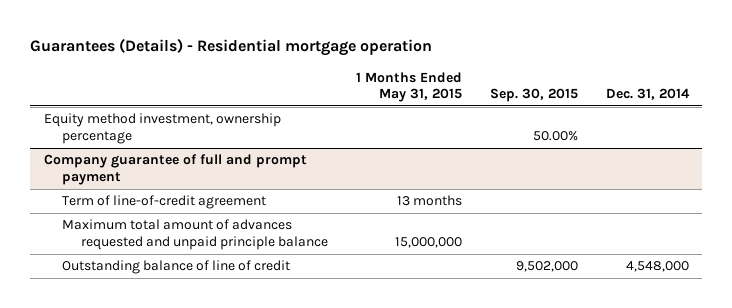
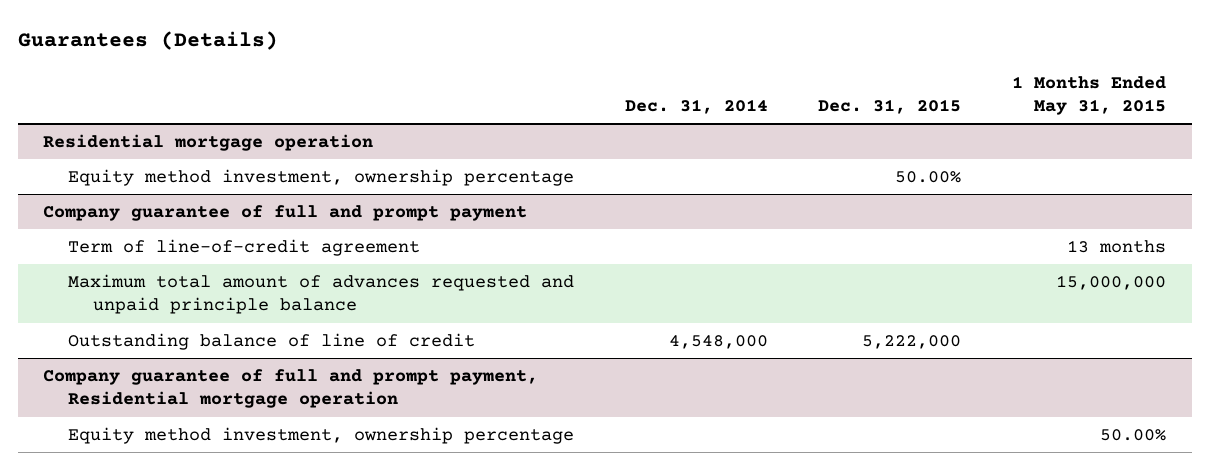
[29,38,432,57] Guarantees (Details) - Residential mortgage operation -> [17,31,278,51] Guarantees (Details)
[489,88,578,103] Sep. 30, 2015 -> none
none -> [818,99,962,115] Dec. 31, 2015
[43,113,281,144] Equity method investment, ownership percentage -> none
none -> [42,134,373,152] Residential mortgage operation
none -> [67,169,574,187] Equity method investment, ownership percentage
none -> [42,369,538,409] Company guarantee of full and prompt payment, Residential mortgage operation
none -> [67,427,574,445] Equity method investment, ownership percentage

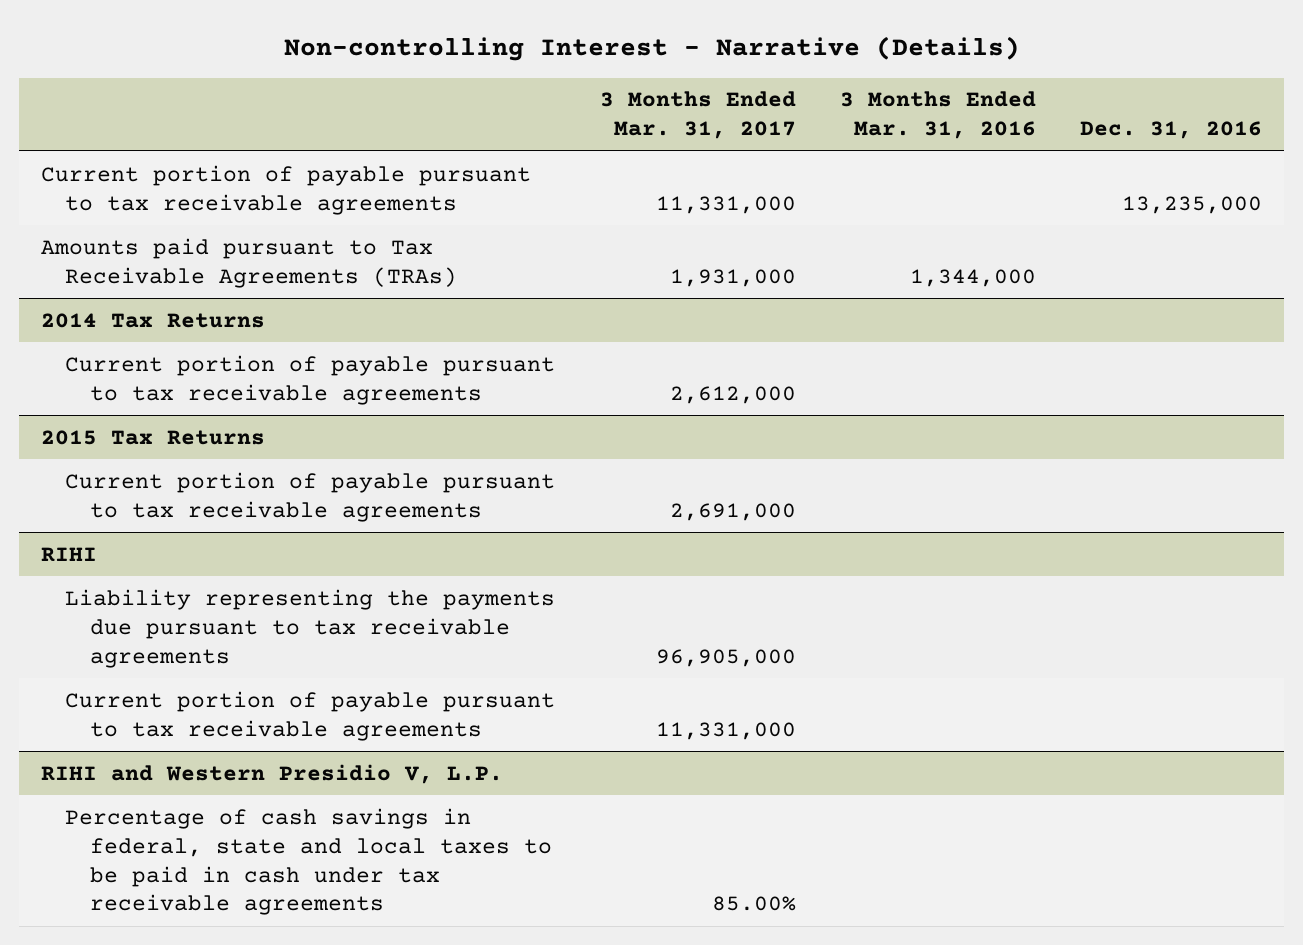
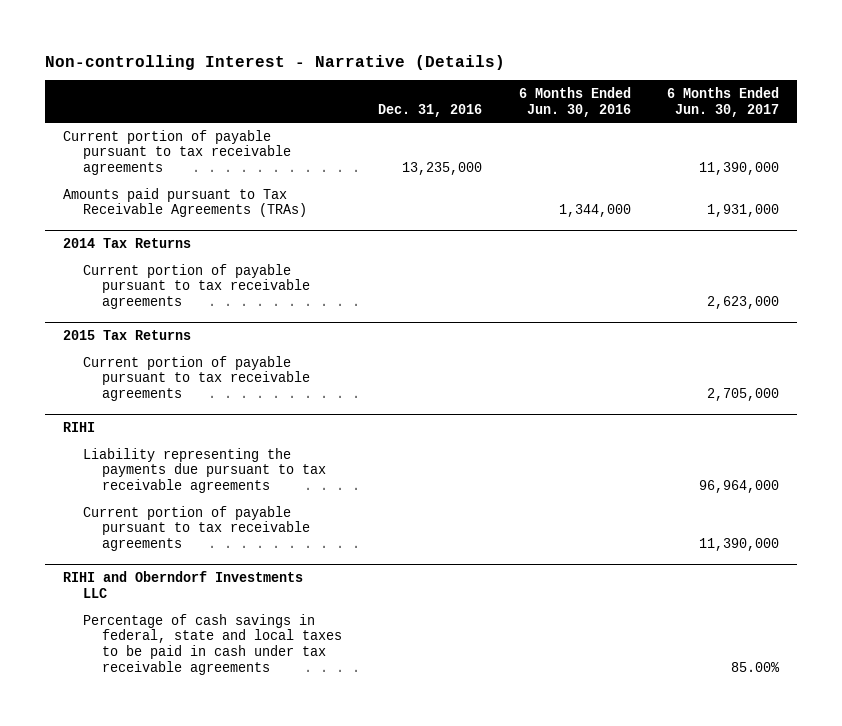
[599,91,796,140] 3 Months Ended Mar. 31, 2017 -> none
[839,91,1036,140] 3 Months Ended Mar. 31, 2016 -> none
none -> [518,86,631,117] 6 Months Ended Jun. 30, 2016
none -> [666,86,779,117] 6 Months Ended Jun. 30, 2017
[40,763,503,784] RIHI and Western Presidio V, L.P. -> [63,571,304,599] RIHI and Oberndorf Investments LLC

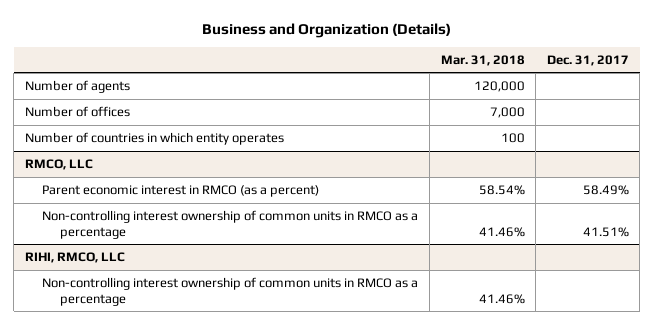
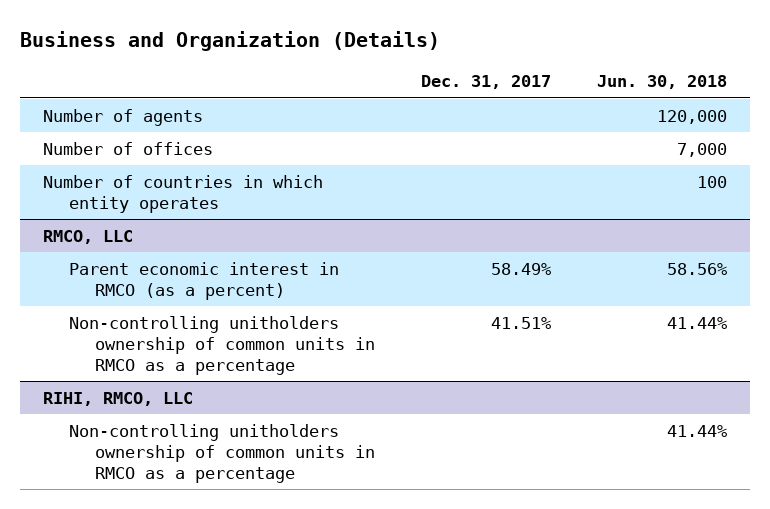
[440,54,525,66] Mar. 31, 2018 -> none
none -> [596,75,727,90] Jun. 30, 2018
[42,210,419,239] Non-controlling interest ownership of common units in RMCO as a percentage -> [69,315,376,375] Non-controlling unitholders ownership of common units in RMCO as a percentage
[42,277,419,306] Non-controlling interest ownership of common units in RMCO as a percentage -> [69,423,376,483] Non-controlling unitholders ownership of common units in RMCO as a percentage

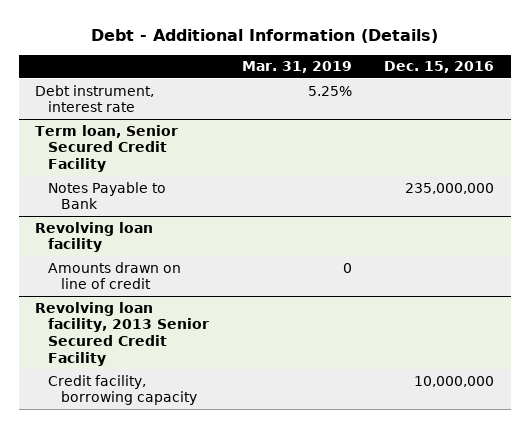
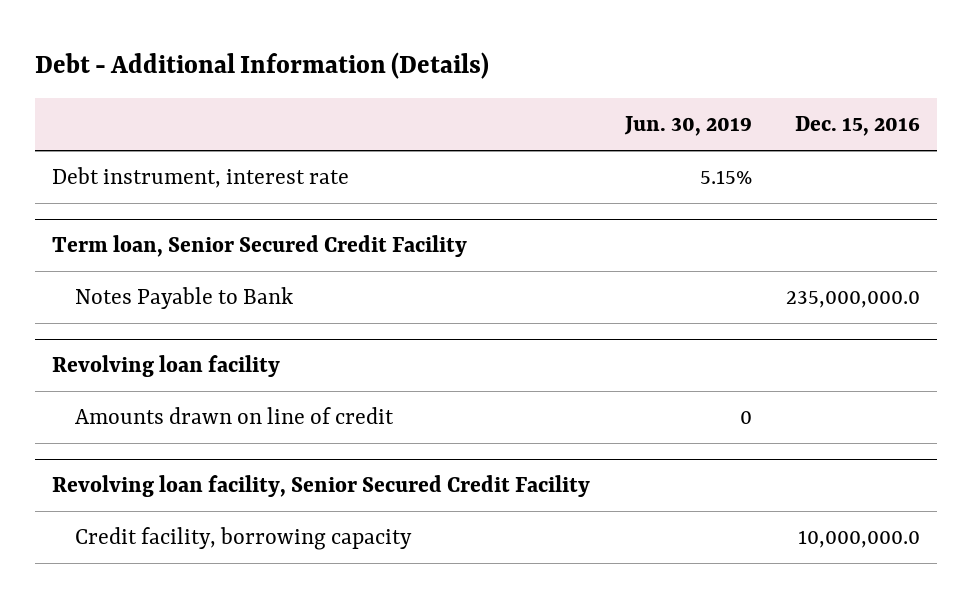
[241,61,352,74] Mar. 31, 2019 -> none
none -> [623,116,752,137] Jun. 30, 2019
[405,182,495,194] 235,000,000 -> [786,291,921,309] 235,000,000.0
[35,301,209,366] Revolving loan facility, 2013 Senior Secured Credit Facility -> [51,475,590,498] Revolving loan facility, Senior Secured Credit Facility
[414,375,495,387] 10,000,000 -> [798,530,921,549] 10,000,000.0

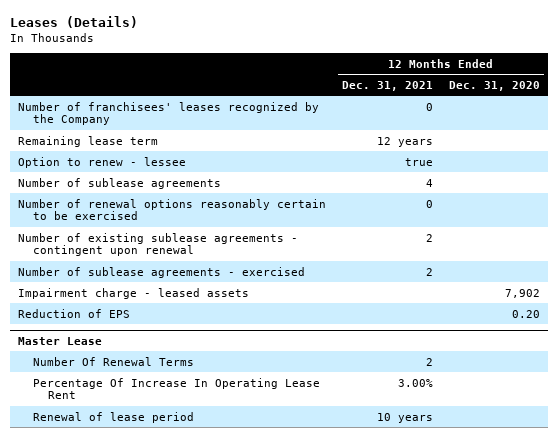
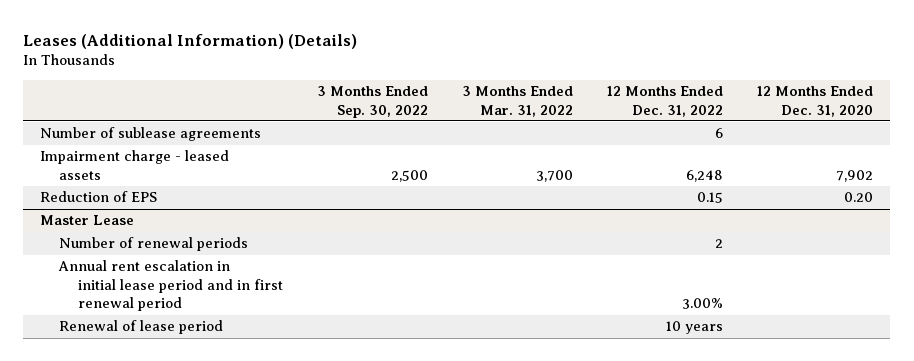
[10,16,139,29] Leases (Details) -> [23,33,358,49] Leases (Additional Information) (Details)
[342,80,434,91] Dec. 31, 2021 -> none
none -> [317,86,429,118] 3 Months Ended Sep. 30, 2022
none -> [462,86,574,117] 3 Months Ended Mar. 31, 2022
none -> [607,86,724,117] 12 Months Ended Dec. 31, 2022
[18,101,320,126] Number of franchisees' leases recognized by the Company -> none
[18,135,159,147] Remaining lease term -> none
[18,156,187,168] Option to renew - lessee -> none
[18,198,327,221] Number of renewal options reasonably certain to be exercised -> none
[18,232,299,257] Number of existing sublease agreements - contingent upon renewal -> none
[18,266,306,278] Number of sublease agreements - exercised -> none
[33,356,195,366] Number Of Renewal Terms -> [59,237,249,252] Number of renewal periods
[33,377,321,400] Percentage Of Increase In Operating Lease Rent -> [58,260,284,312] Annual rent escalation in initial lease period and in first renewal period

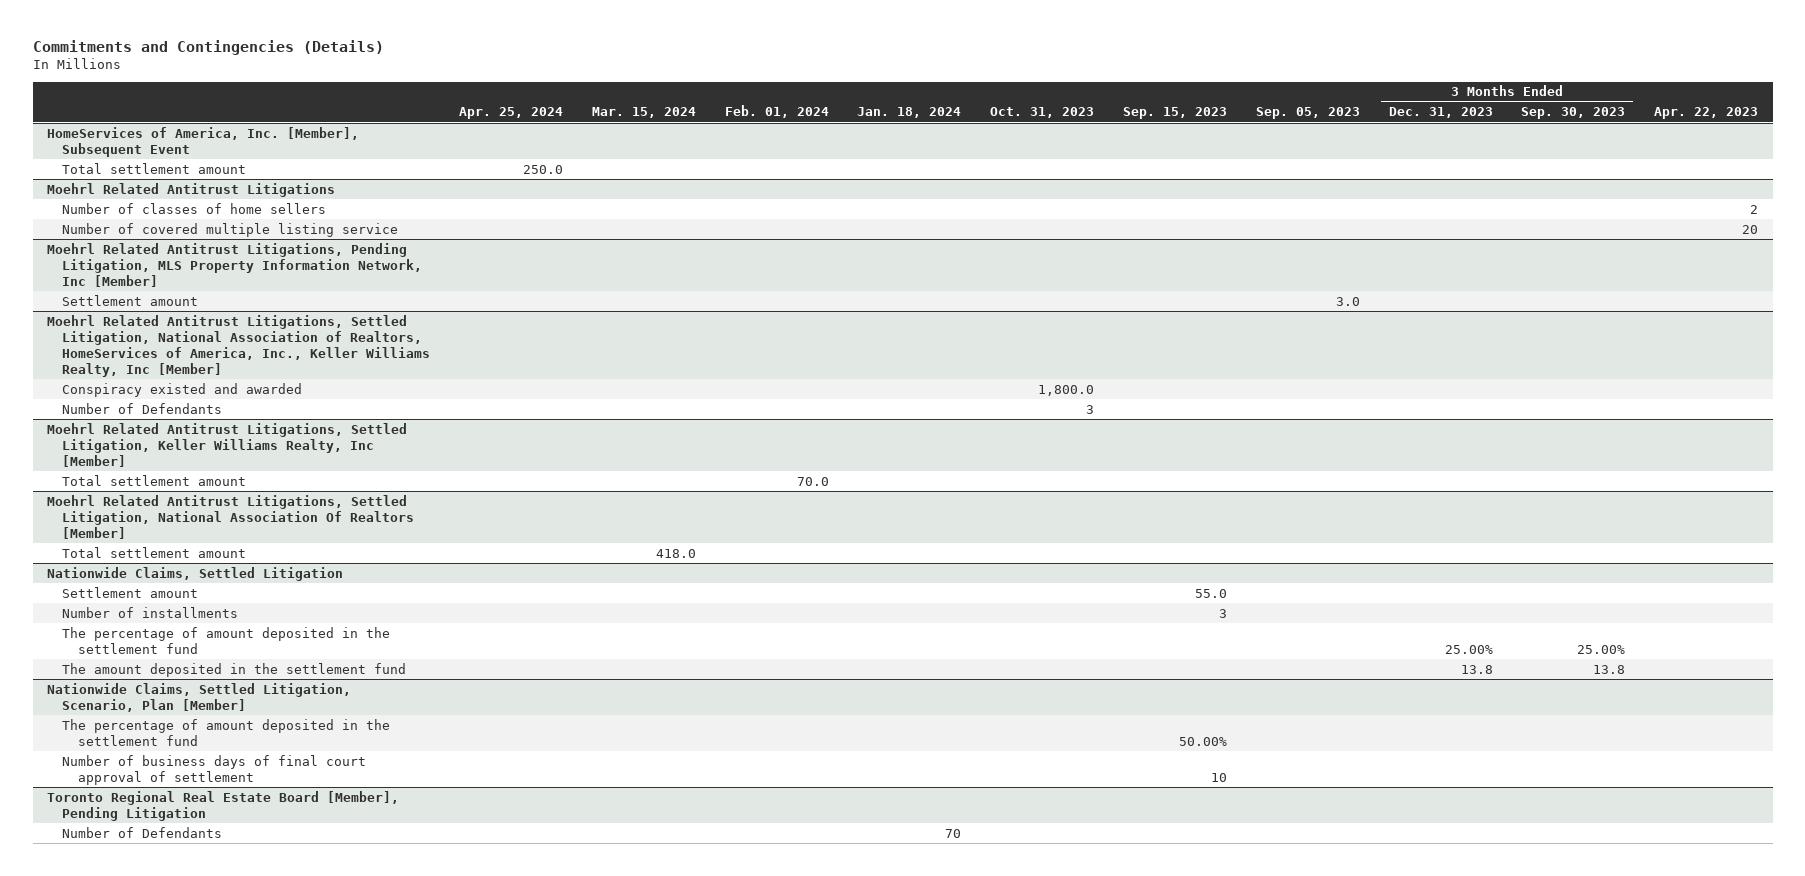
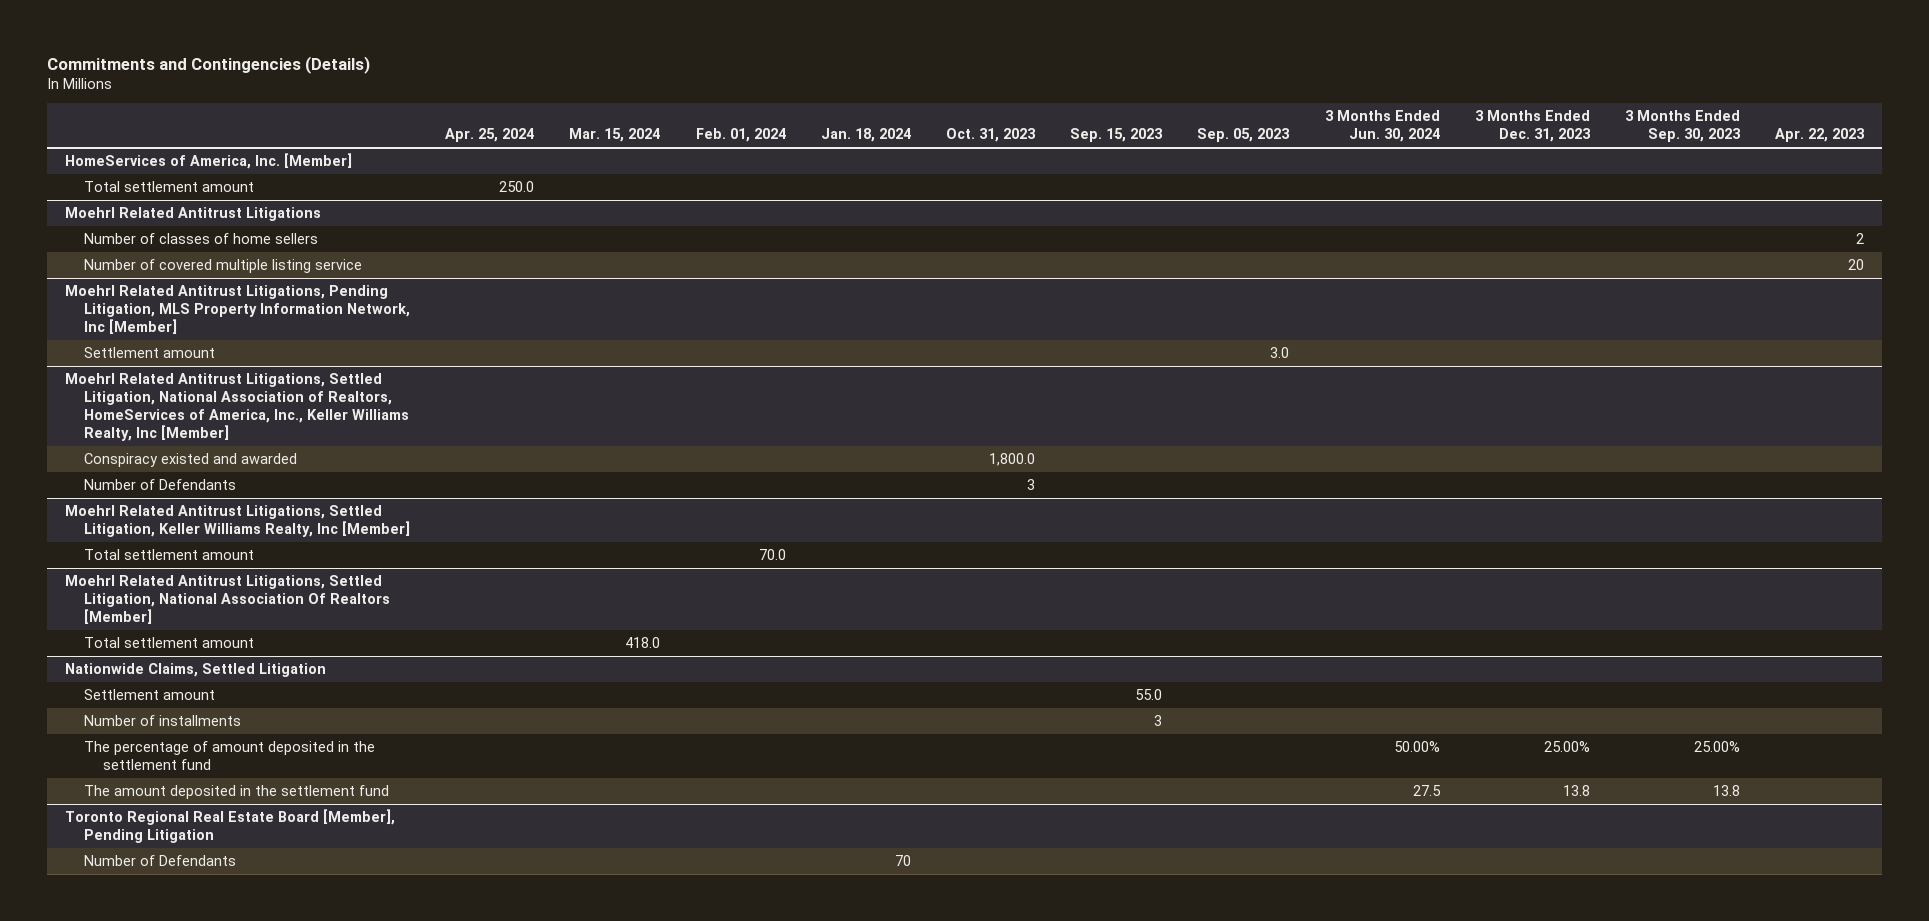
none -> [1324,110,1440,143] 3 Months Ended Jun. 30, 2024
[46,126,359,157] HomeServices of America, Inc. [Member], Subsequent Event -> [64,153,352,170] HomeServices of America, Inc. [Member]
[46,682,351,712] Nationwide Claims, Settled Litigation, Scenario, Plan [Member] -> none
[62,718,391,746] The percentage of amount deposited in the settlement fund -> none
[62,754,367,785] Number of business days of final court approval of settlement -> none

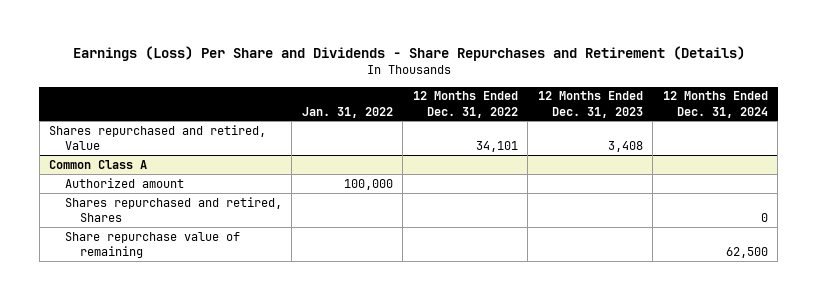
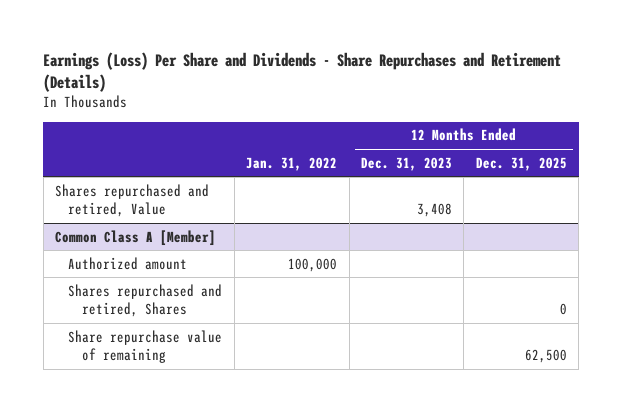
[412,91,518,118] 12 Months Ended Dec. 31, 2022 -> none
[662,91,768,118] 12 Months Ended Dec. 31, 2024 -> none
none -> [475,156,567,171] Dec. 31, 2025
[49,159,148,169] Common Class A -> [55,229,217,246] Common Class A [Member]

